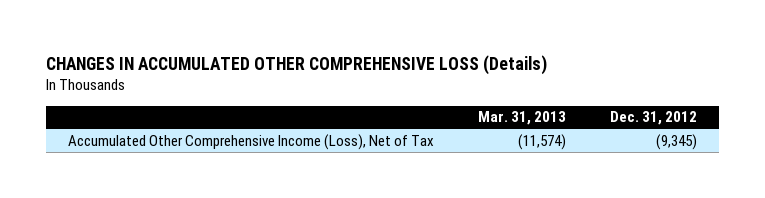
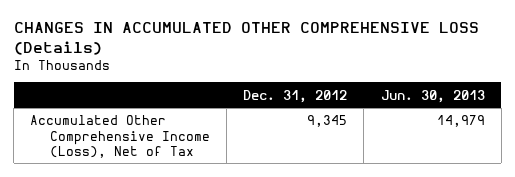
[478,111,567,126] Mar. 31, 2013 -> none
none -> [380,89,485,103] Jun. 30, 2013
[655,133,697,150] (9,345) -> [307,115,348,128] 9,345

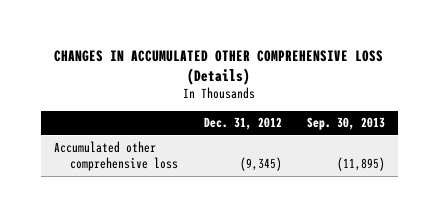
[380,89,485,103] Jun. 30, 2013 -> none
none -> [307,117,386,131] Sep. 30, 2013
[30,115,210,158] Accumulated Other Comprehensive Income (Loss), Net of Tax -> [53,141,178,172] Accumulated other comprehensive loss
[307,115,348,128] 9,345 -> [239,157,282,172] (9,345)

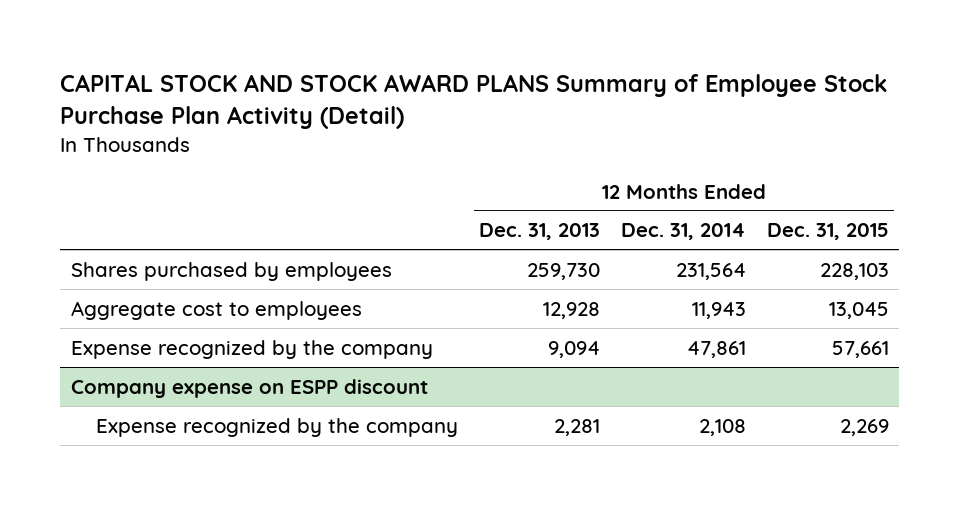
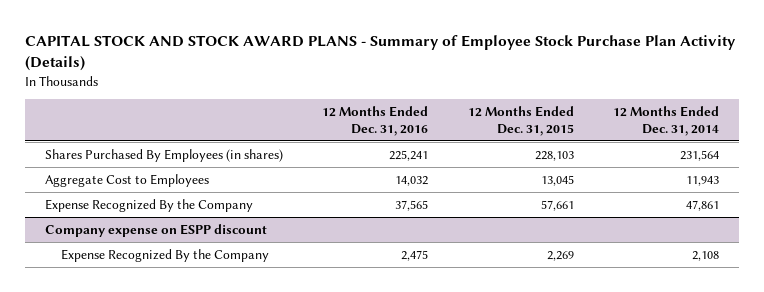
[60,74,888,129] CAPITAL STOCK AND STOCK AWARD PLANS Summary of Employee Stock Purchase Plan Activity (Detail) -> [25,35,737,72] CAPITAL STOCK AND STOCK AWARD PLANS - Summary of Employee Stock Purchase Plan Activity (Details)
[478,223,600,241] Dec. 31, 2013 -> none
none -> [322,106,429,136] 12 Months Ended Dec. 31, 2016
[70,261,392,281] Shares purchased by employees -> [45,148,284,162] Shares Purchased By Employees (in shares)
[70,300,362,320] Aggregate cost to employees -> [45,173,210,187] Aggregate Cost to Employees
[70,339,433,359] Expense recognized by the company -> [45,198,254,212] Expense Recognized By the Company
[95,417,458,437] Expense recognized by the company -> [60,248,269,262] Expense Recognized By the Company

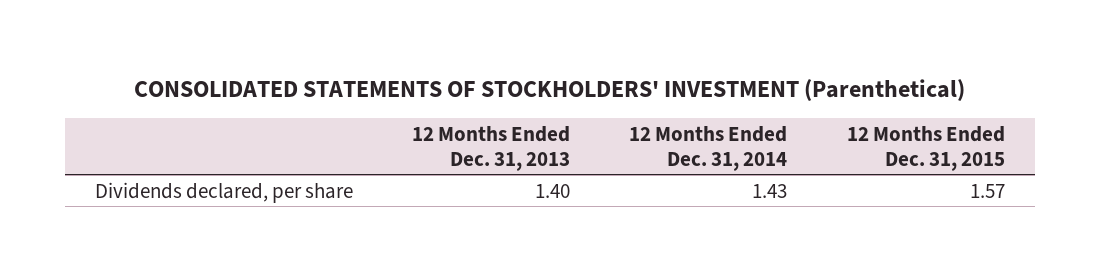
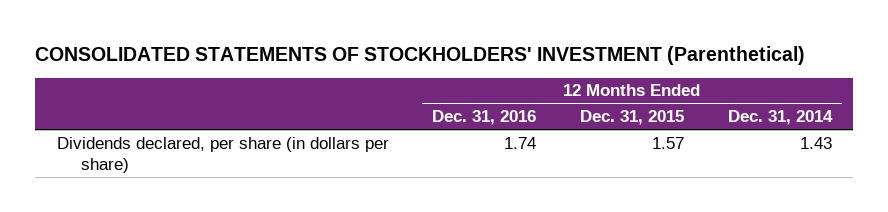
[411,125,570,171] 12 Months Ended Dec. 31, 2013 -> none
none -> [432,110,537,126] Dec. 31, 2016
[94,181,353,203] Dividends declared, per share -> [56,136,389,173] Dividends declared, per share (in dollars per share)

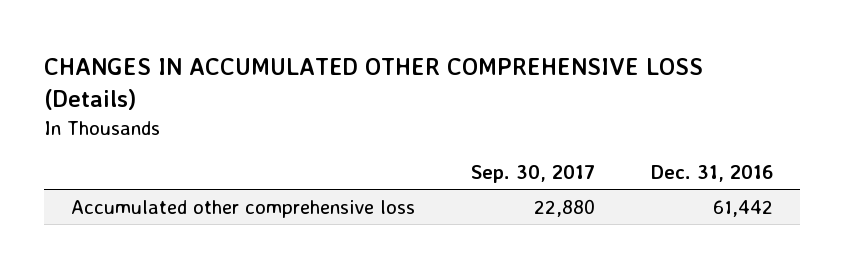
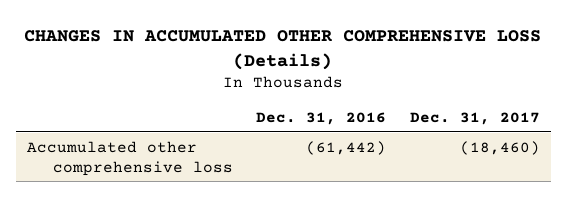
[470,165,595,184] Sep. 30, 2017 -> none
none -> [409,112,540,126] Dec. 31, 2017
[712,200,773,218] 61,442 -> [306,140,387,155] (61,442)

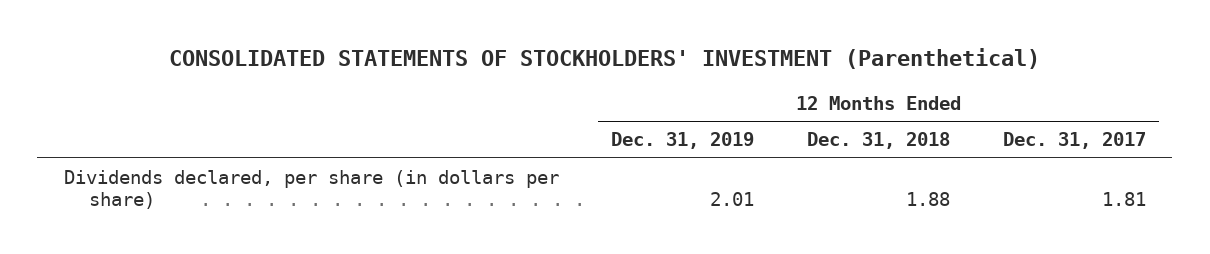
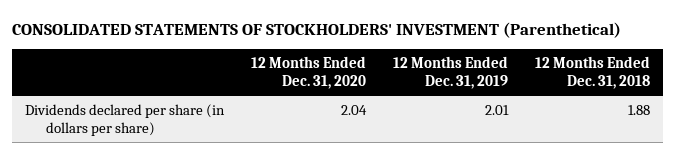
[1002,132,1146,150] Dec. 31, 2017 -> none
none -> [251,55,367,90] 12 Months Ended Dec. 31, 2020
[63,170,559,209] Dividends declared, per share (in dollars per share) -> [25,103,226,137] Dividends declared per share (in dollars per share)

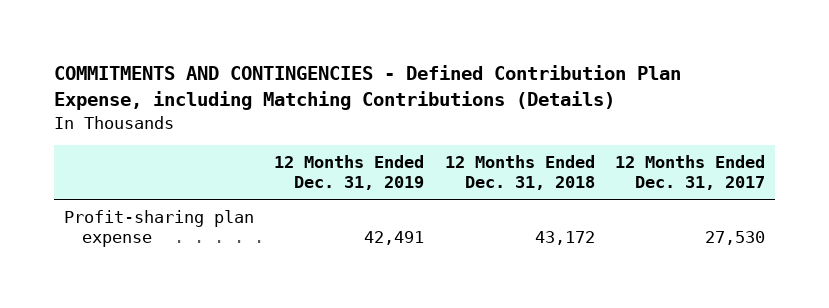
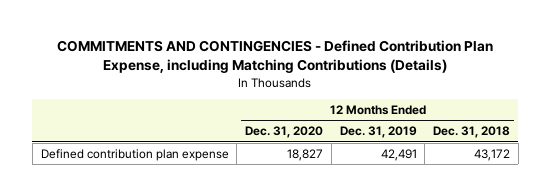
[614,155,765,191] 12 Months Ended Dec. 31, 2017 -> none
none -> [245,126,324,139] Dec. 31, 2020
[64,209,255,248] Profit-sharing plan expense -> [40,148,229,161] Defined contribution plan expense

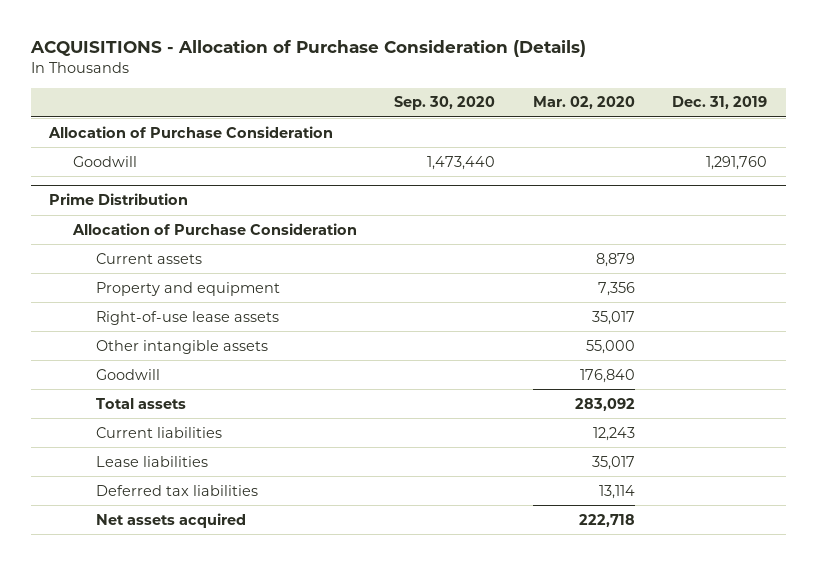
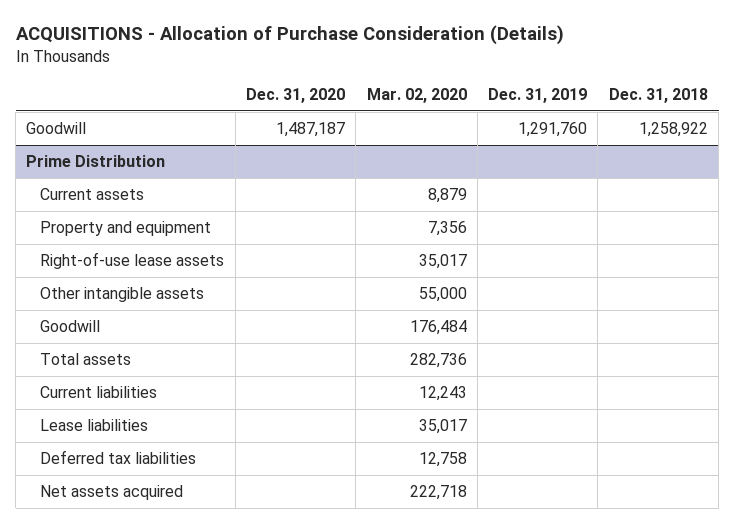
[394,96,496,111] Sep. 30, 2020 -> none
none -> [246,88,346,104] Dec. 31, 2020
none -> [608,88,708,104] Dec. 31, 2018
[48,125,334,138] Allocation of Purchase Consideration -> none
[71,222,357,235] Allocation of Purchase Consideration -> none
[579,368,635,383] 176,840 -> [409,320,467,336] 176,484
[574,397,635,411] 283,092 -> [409,353,467,369] 282,736
[598,484,635,499] 13,114 -> [418,452,467,468] 12,758

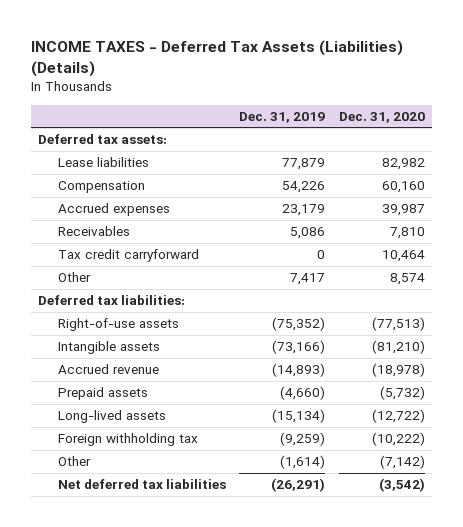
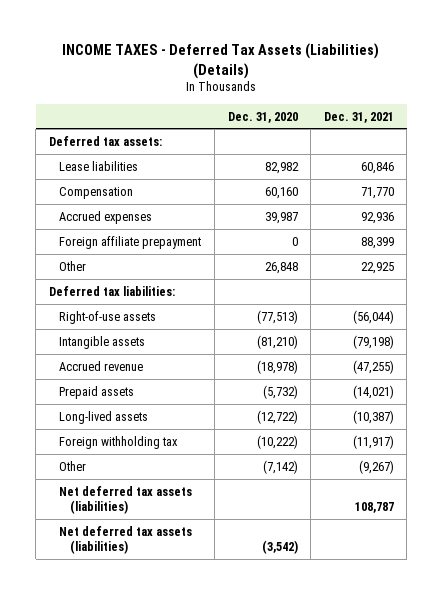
[239,111,326,123] Dec. 31, 2019 -> none
none -> [323,111,394,123] Dec. 31, 2021
[57,226,130,237] Receivables -> none
[57,249,199,263] Tax credit carryforward -> none
none -> [59,235,202,249] Foreign affiliate prepayment
[390,273,426,286] 8,574 -> [264,261,298,274] 26,848
none -> [59,485,193,515] Net deferred tax assets (liabilities)
[57,479,226,490] Net deferred tax liabilities -> [59,525,193,555] Net deferred tax assets (liabilities)

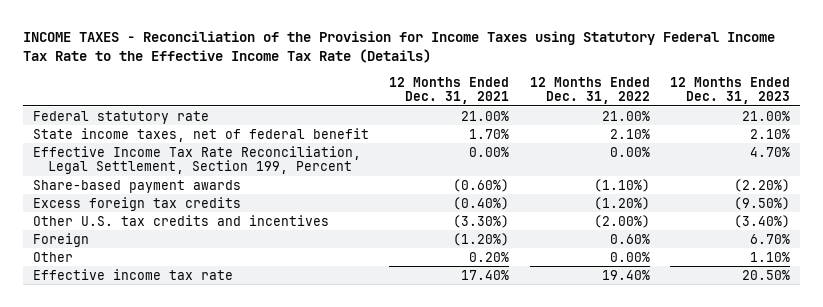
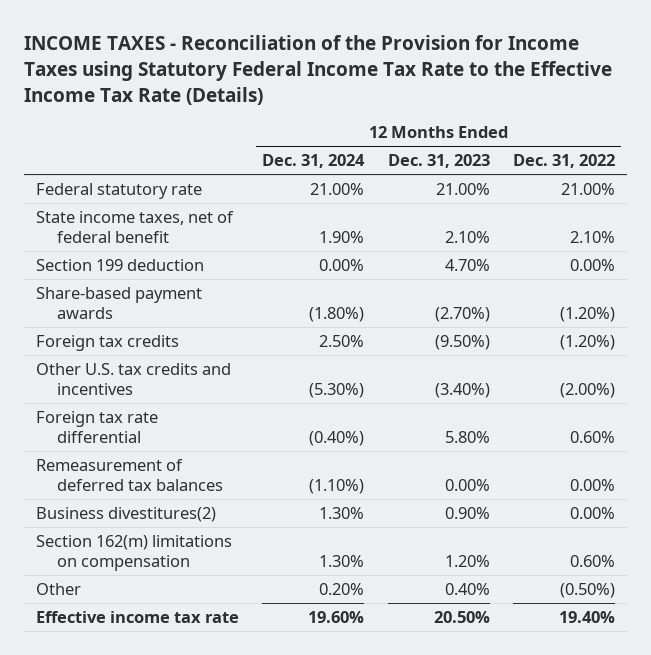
[389,76,510,105] 12 Months Ended Dec. 31, 2021 -> none
none -> [262,154,366,169] Dec. 31, 2024
[32,145,361,175] Effective Income Tax Rate Reconciliation, Legal Settlement, Section 199, Percent -> [35,258,204,271] Section 199 deduction
[593,178,650,192] (1.10%) -> [560,307,616,323] (1.20%)
[733,178,790,192] (2.20%) -> [434,307,490,323] (2.70%)
[32,196,241,211] Excess foreign tax credits -> [35,334,179,351] Foreign tax credits
[32,232,89,247] Foreign -> [35,410,158,444] Foreign tax rate differential
[749,233,790,244] 6.70% -> [444,431,490,444] 5.80%
none -> [35,458,223,492] Remeasurement of deferred tax balances
none -> [35,506,216,522] Business divestitures(2)
none -> [35,534,232,572] Section 162(m) limitations on compensation
[609,251,650,262] 0.00% -> [560,582,616,598] (0.50%)
[749,251,790,262] 1.10% -> [444,582,490,595] 0.40%

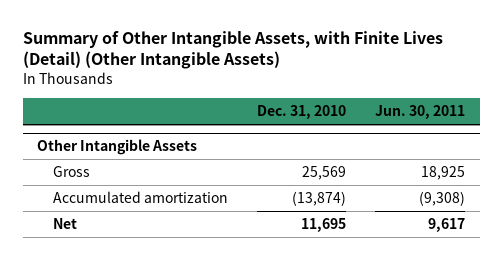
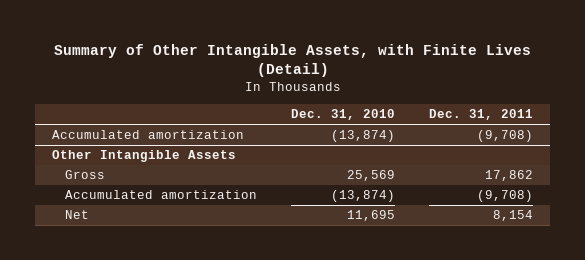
[22,31,443,70] Summary of Other Intangible Assets, with Finite Lives (Detail) (Other Intangible Assets) -> [53,43,531,78] Summary of Other Intangible Assets, with Finite Lives (Detail)
[375,104,466,119] Jun. 30, 2011 -> none
none -> [429,109,534,121] Dec. 31, 2011
none -> [52,130,245,140] Accumulated amortization

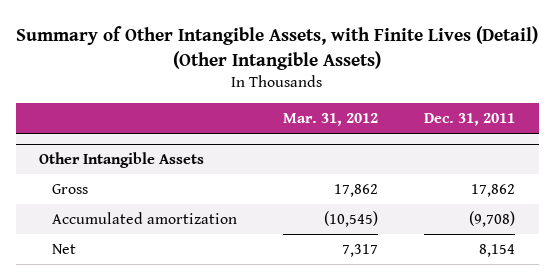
[53,43,531,78] Summary of Other Intangible Assets, with Finite Lives (Detail) -> [16,26,539,70] Summary of Other Intangible Assets, with Finite Lives (Detail) (Other Intangible Assets)
[290,109,395,121] Dec. 31, 2010 -> none
none -> [283,113,379,127] Mar. 31, 2012
[52,130,245,140] Accumulated amortization -> none

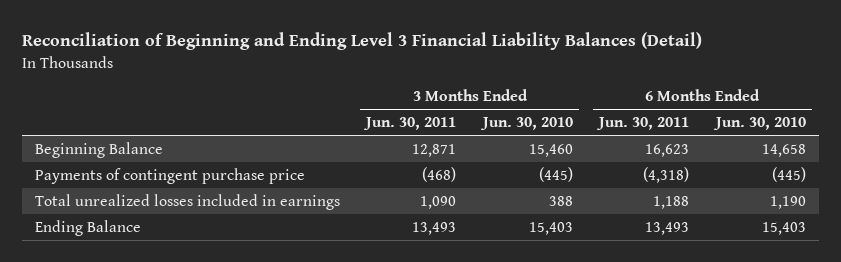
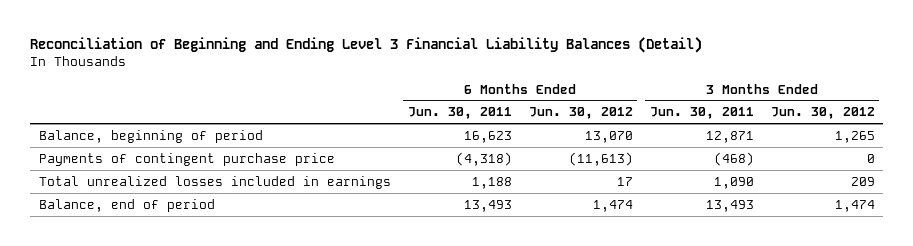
[479,117,573,131] Jun. 30, 2010 -> none
[712,117,806,131] Jun. 30, 2010 -> none
none -> [528,107,633,120] Jun. 30, 2012
none -> [770,107,875,120] Jun. 30, 2012
[35,141,164,158] Beginning Balance -> [38,129,263,143] Balance, beginning of period
[35,219,142,236] Ending Balance -> [38,198,215,212] Balance, end of period

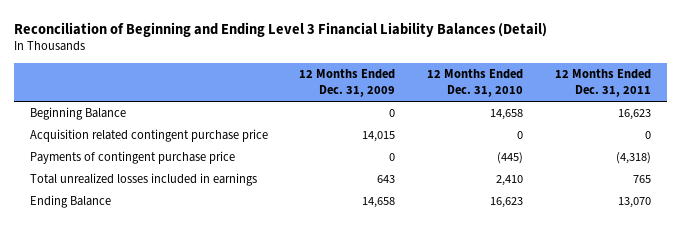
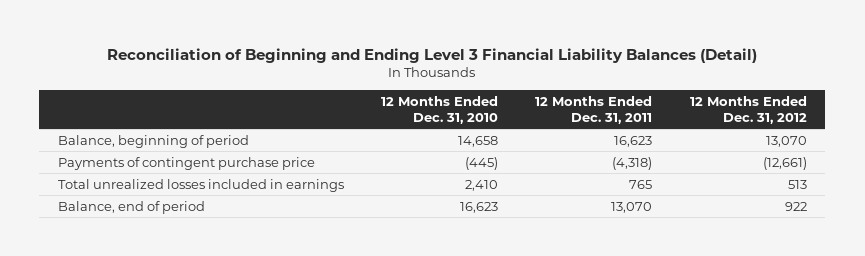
[299,69,396,98] 12 Months Ended Dec. 31, 2009 -> none
none -> [689,95,807,124] 12 Months Ended Dec. 31, 2012
[29,129,268,143] Acquisition related contingent purchase price -> none
[29,107,126,121] Beginning Balance -> [58,134,250,148] Balance, beginning of period
[29,195,111,209] Ending Balance -> [58,200,206,214] Balance, end of period

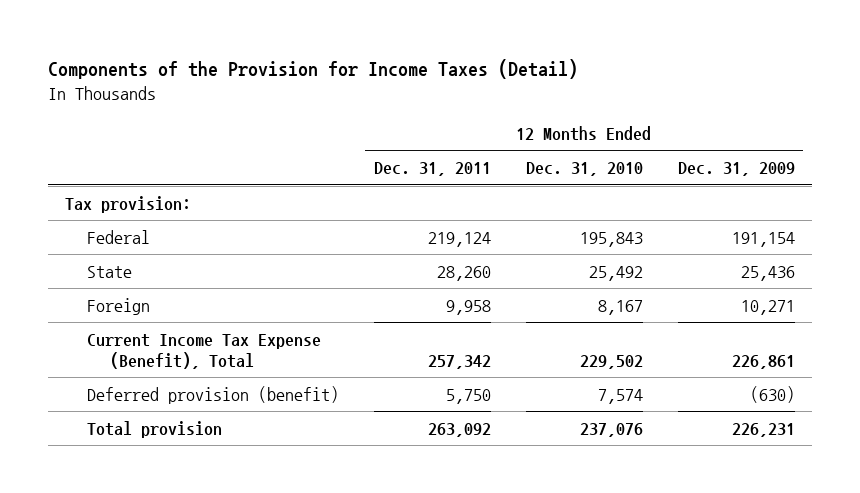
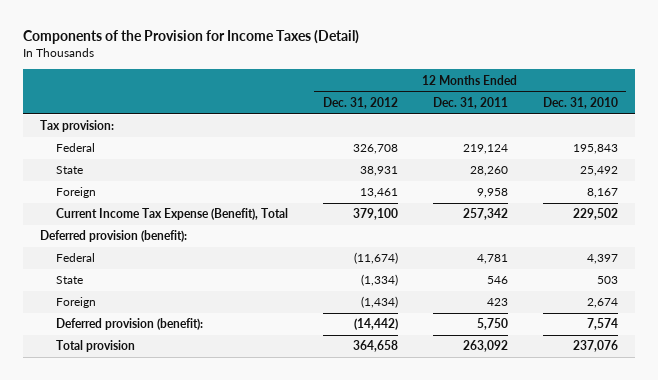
[677,162,795,177] Dec. 31, 2009 -> none
none -> [323,96,399,109] Dec. 31, 2012
none -> [40,230,188,243] Deferred provision (benefit):
none -> [56,253,96,263] Federal
none -> [56,276,84,285] State
none -> [56,297,97,309] Foreign
[87,385,340,404] Deferred provision (benefit) -> [56,318,204,331] Deferred provision (benefit):

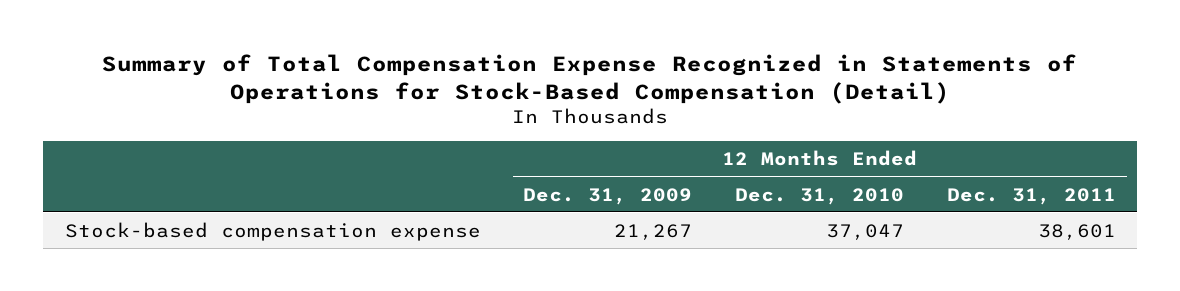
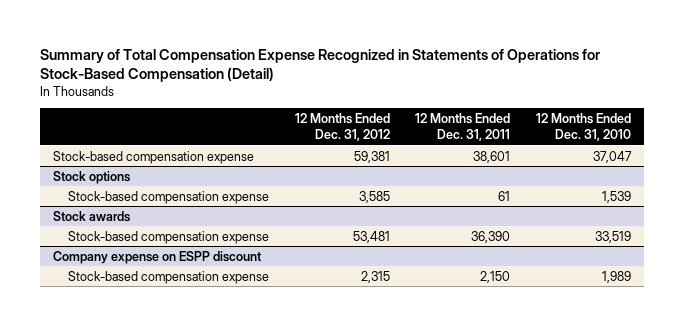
[523,187,693,205] Dec. 31, 2009 -> none
none -> [294,113,390,141] 12 Months Ended Dec. 31, 2012
none -> [53,170,131,184] Stock options
none -> [68,190,270,204] Stock-based compensation expense
none -> [53,210,131,222] Stock awards
none -> [68,230,270,244] Stock-based compensation expense
none -> [53,250,263,264] Company expense on ESPP discount
none -> [68,270,270,284] Stock-based compensation expense

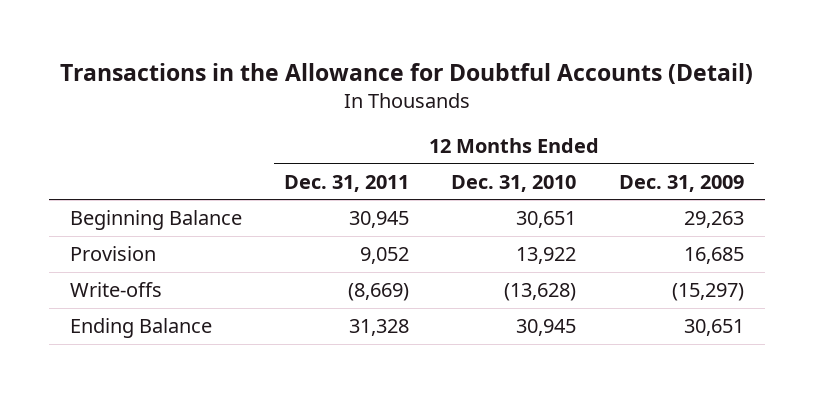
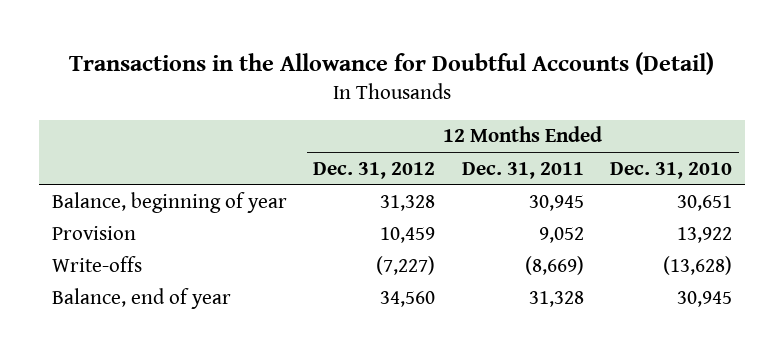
[618,174,744,192] Dec. 31, 2009 -> none
none -> [313,161,436,179] Dec. 31, 2012
[70,210,243,231] Beginning Balance -> [51,191,287,213] Balance, beginning of year
[70,318,213,339] Ending Balance -> [51,287,231,309] Balance, end of year

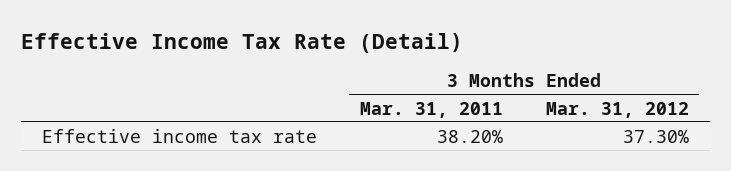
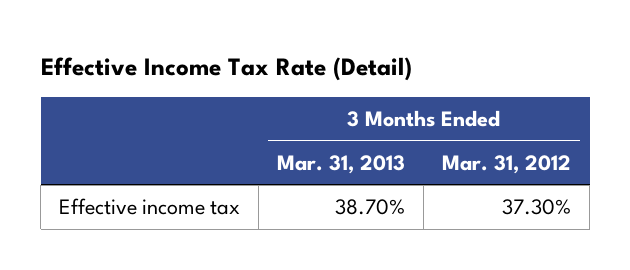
[359,101,503,118] Mar. 31, 2011 -> none
none -> [277,154,406,174] Mar. 31, 2013
[41,129,317,144] Effective income tax rate -> [59,198,241,216] Effective income tax

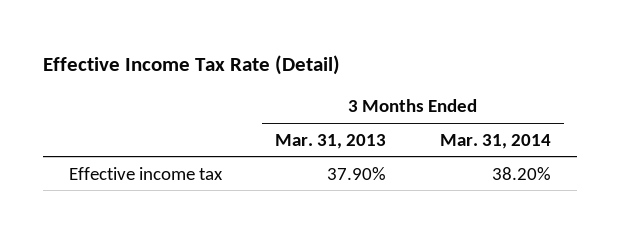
[442,154,572,174] Mar. 31, 2012 -> none
none -> [439,133,551,149] Mar. 31, 2014
[335,199,406,216] 38.70% -> [327,166,387,180] 37.90%

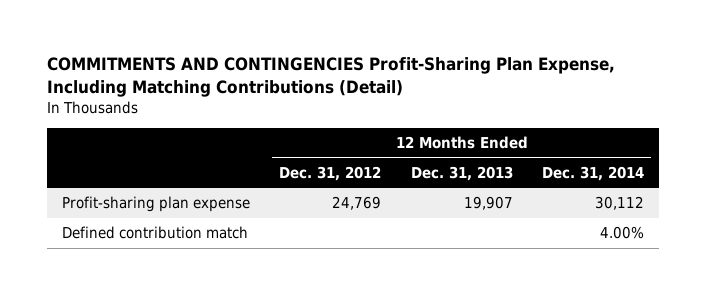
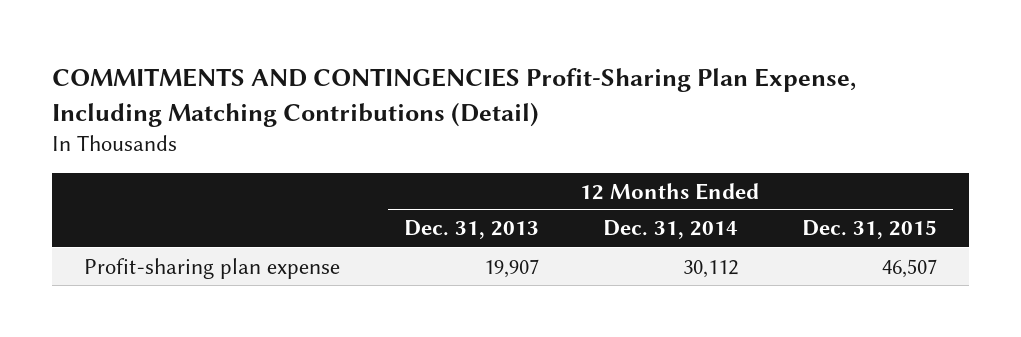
[279,165,382,181] Dec. 31, 2012 -> none
none -> [802,220,938,240] Dec. 31, 2015
[61,226,248,240] Defined contribution match -> none

